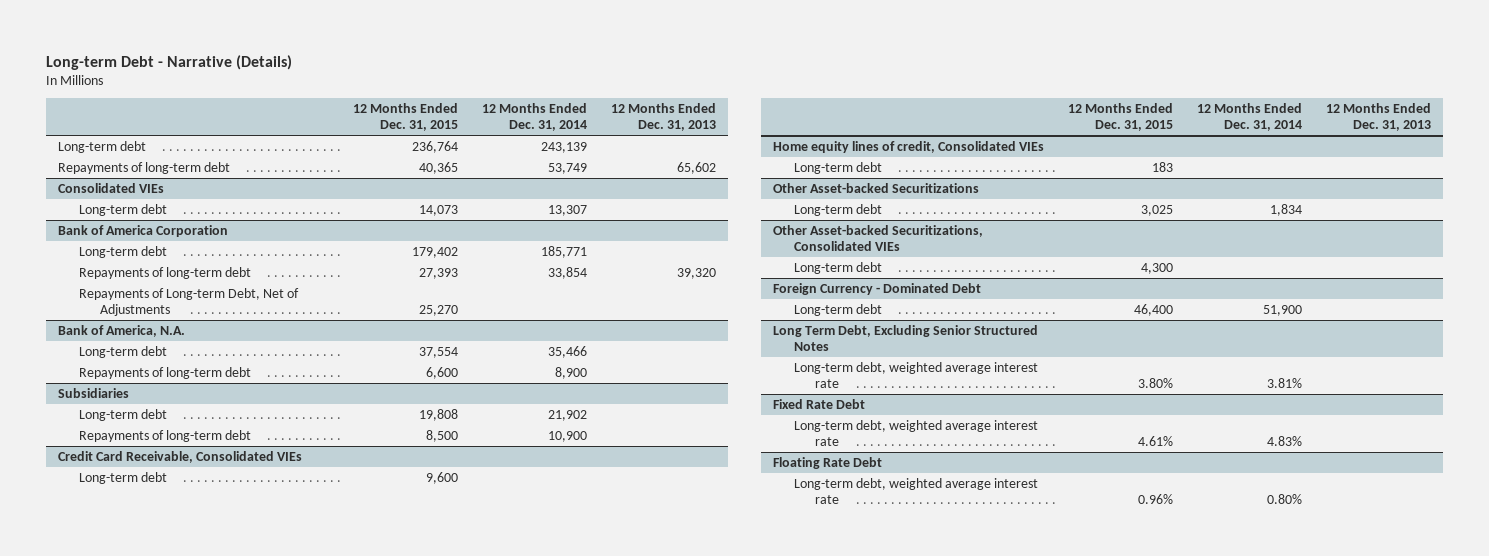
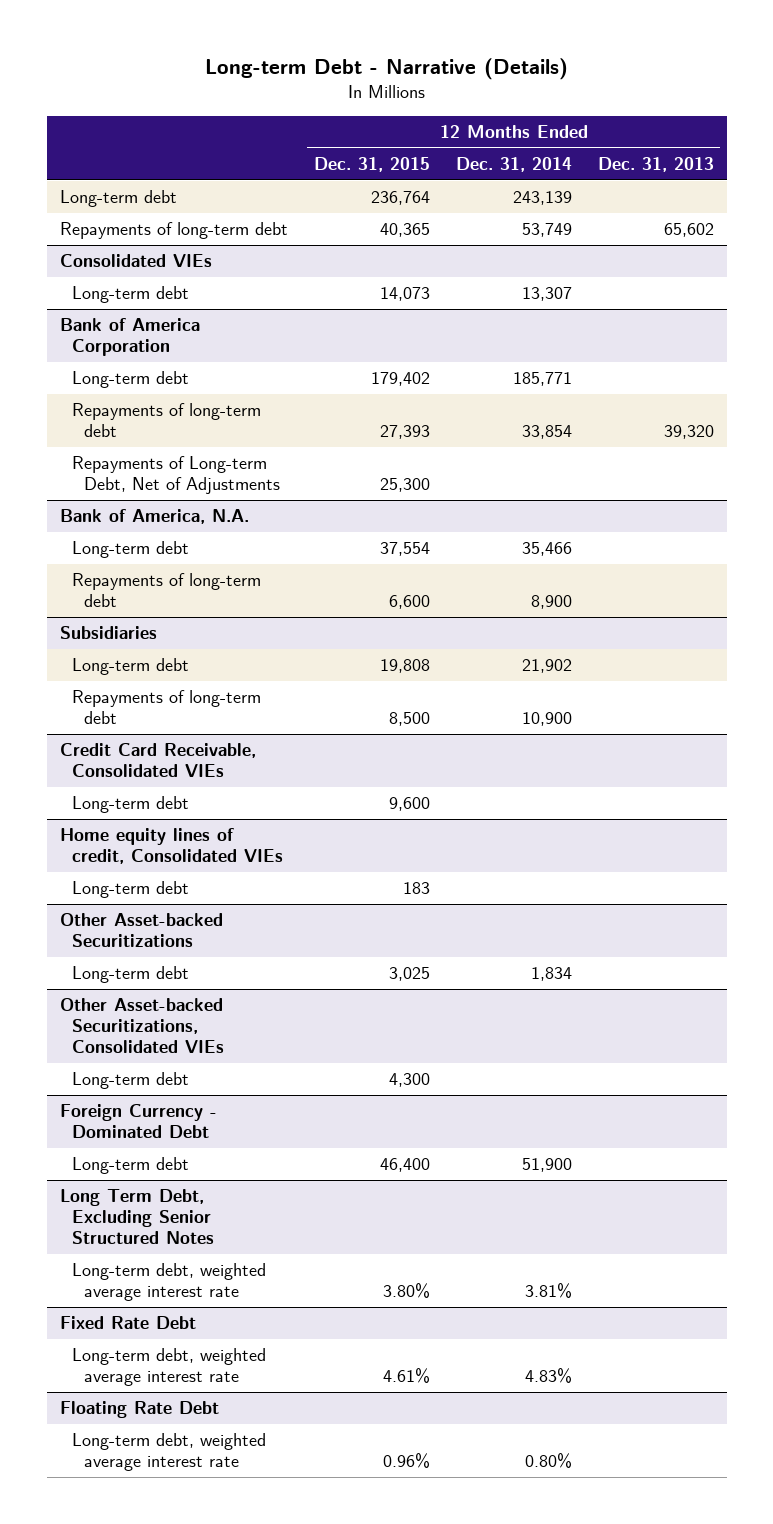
[419,304,459,316] 25,270 -> [379,478,430,493] 25,300

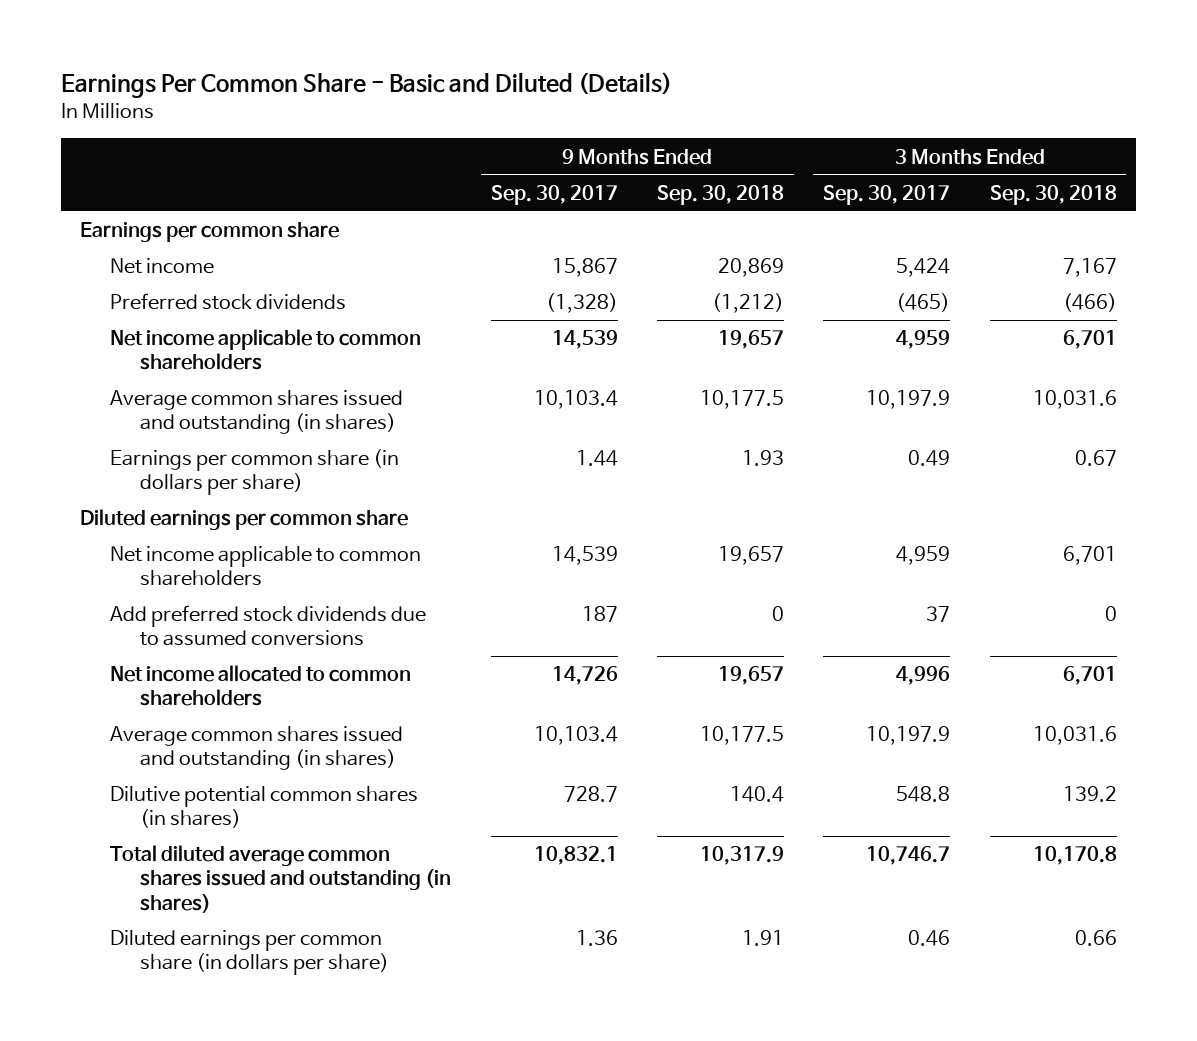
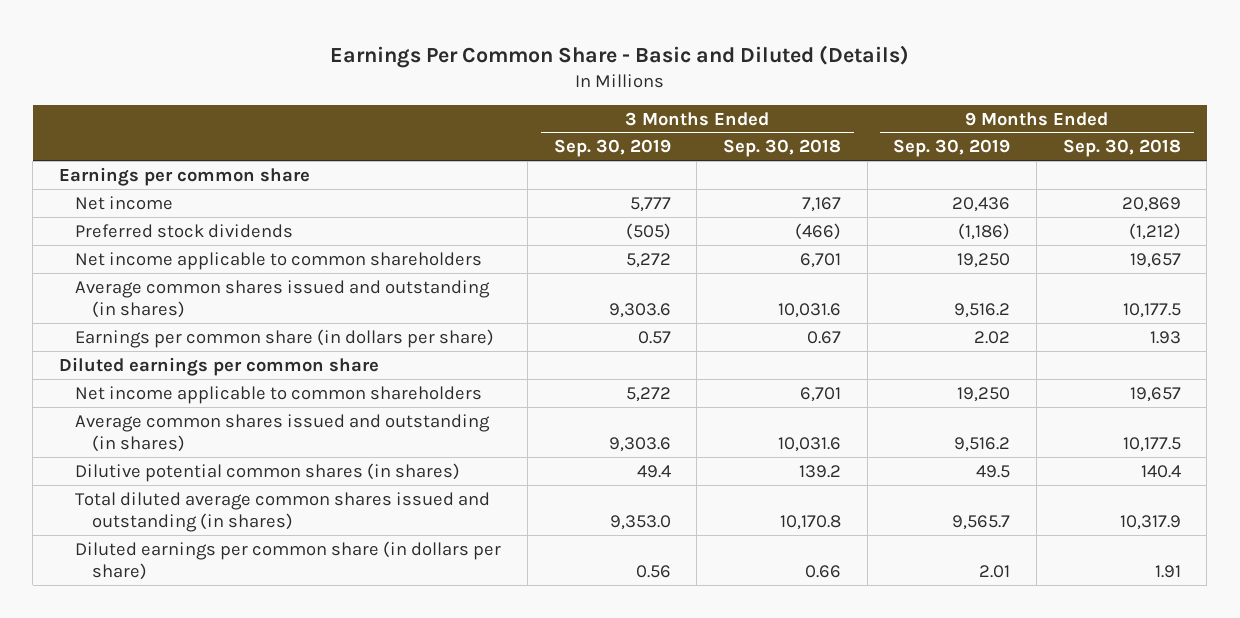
[490,184,618,205] Sep. 30, 2017 -> none
[823,184,951,205] Sep. 30, 2017 -> none
none -> [553,139,671,158] Sep. 30, 2019
none -> [893,139,1011,158] Sep. 30, 2019
[110,605,427,647] Add preferred stock dividends due to assumed conversions -> none
[110,665,412,707] Net income allocated to common shareholders -> none

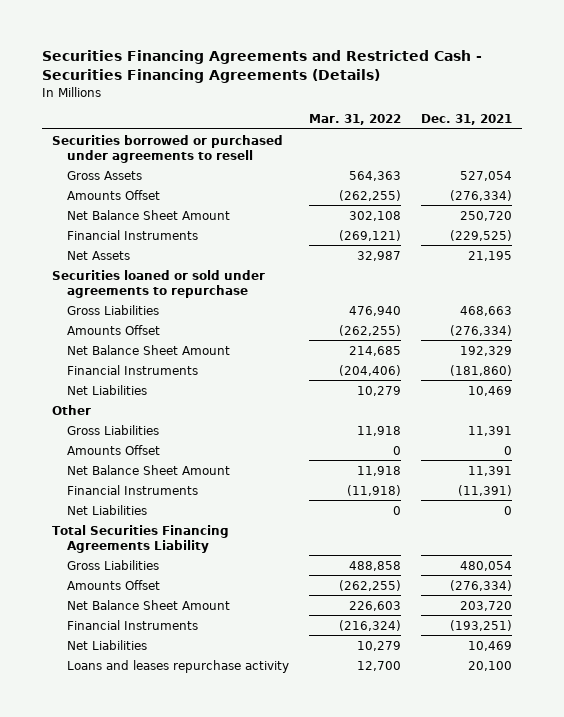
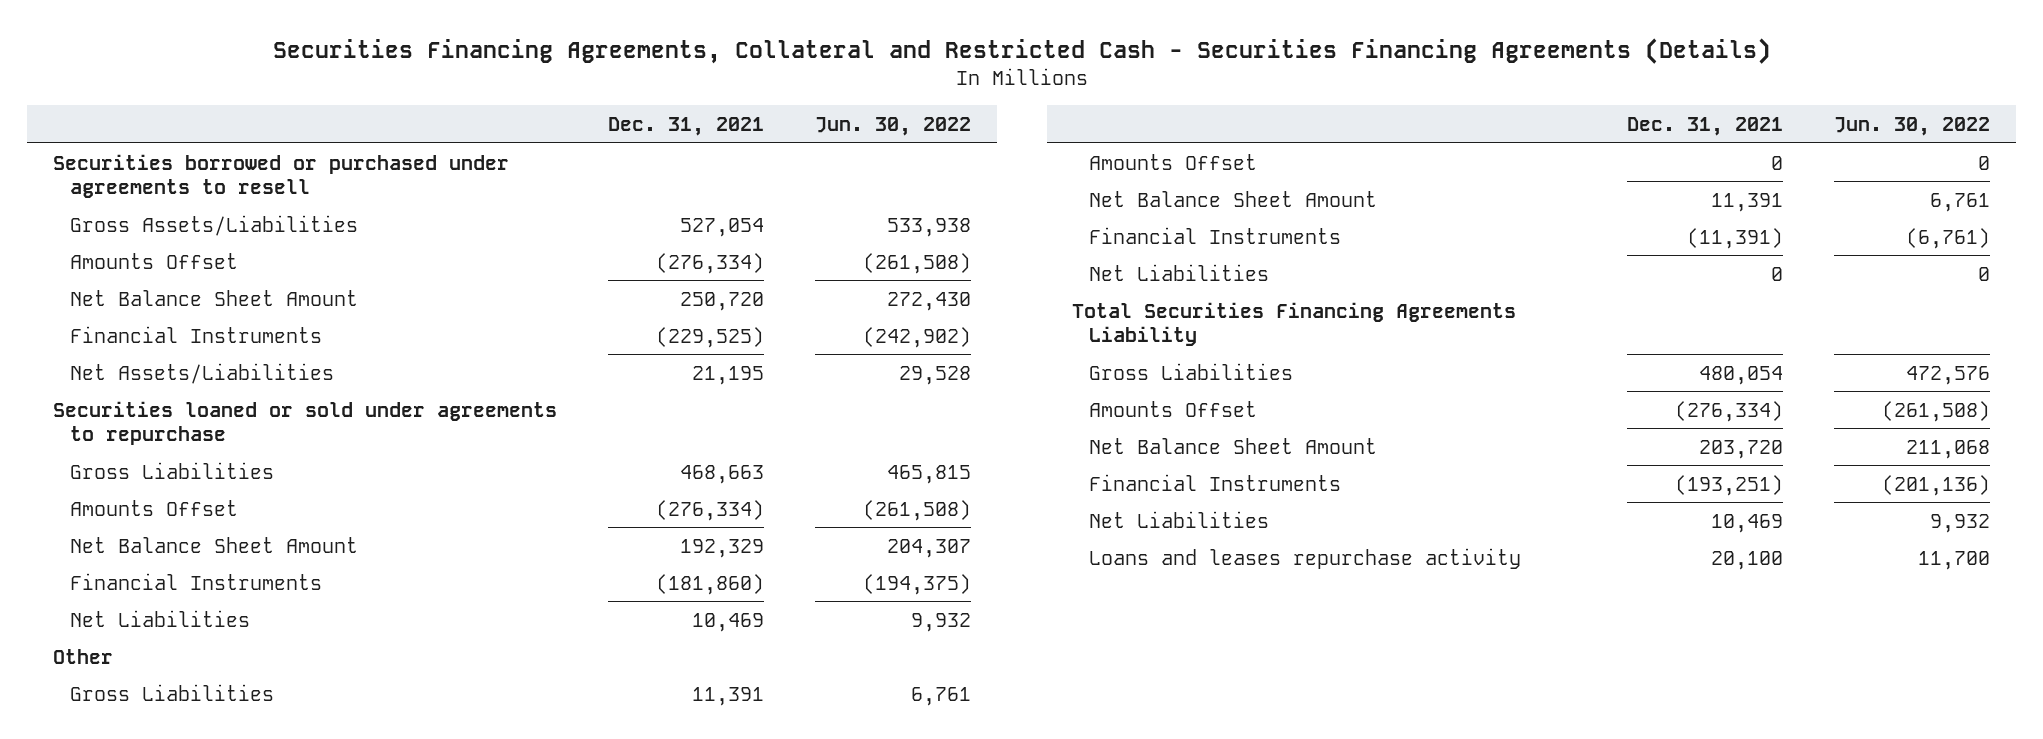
[42,50,483,84] Securities Financing Agreements and Restricted Cash - Securities Financing Agreements (Details) -> [272,38,1771,65] Securities Financing Agreements, Collateral and Restricted Cash - Securities Financing Agreements (Details)
[308,114,401,126] Mar. 31, 2022 -> none
none -> [815,116,972,136] Jun. 30, 2022
[67,170,143,180] Gross Assets -> [69,214,358,236] Gross Assets/Liabilities
[67,250,131,260] Net Assets -> [69,362,334,384] Net Assets/Liabilities

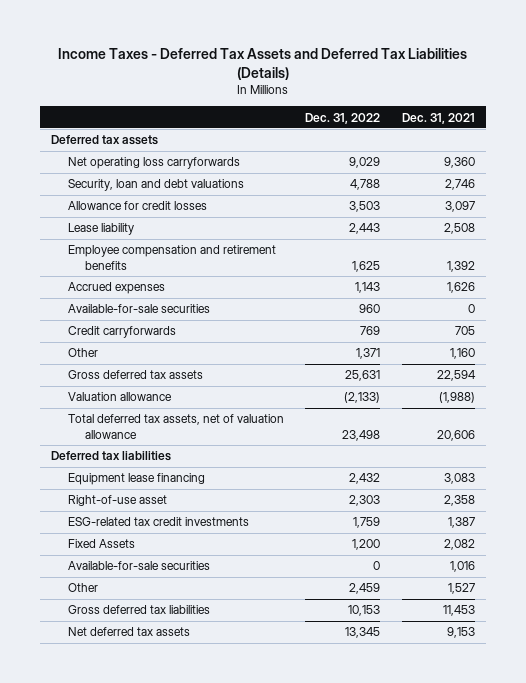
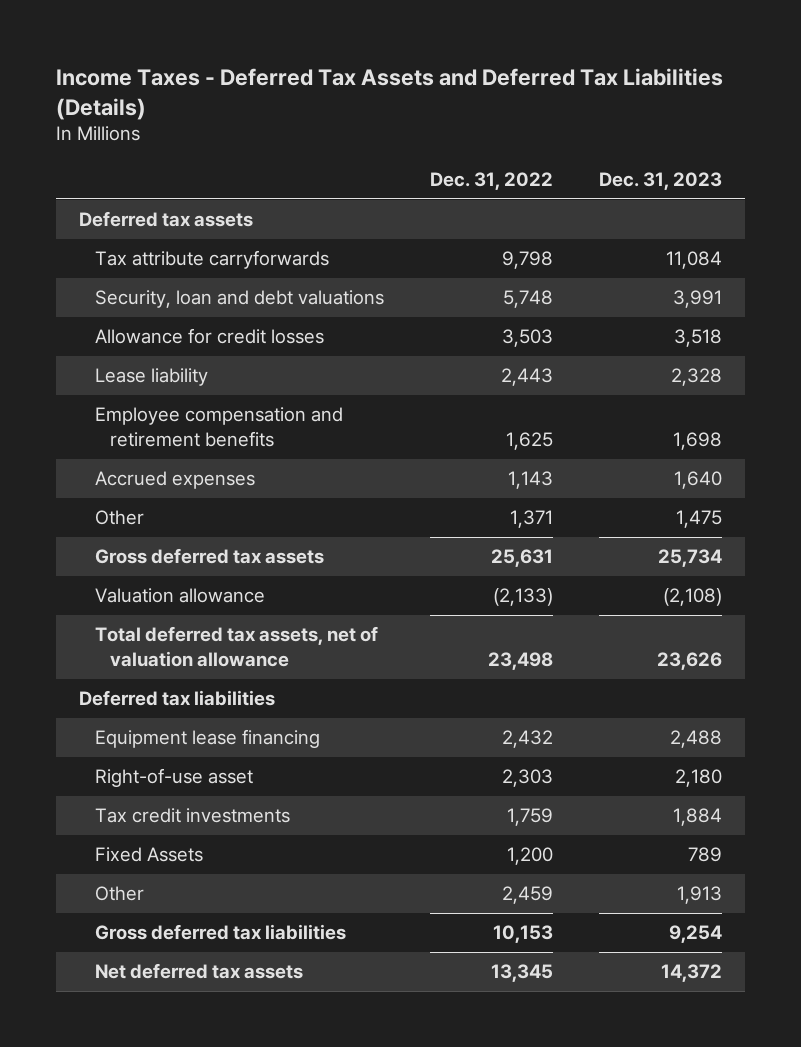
[401,112,475,124] Dec. 31, 2021 -> none
none -> [599,171,723,190] Dec. 31, 2023
[68,157,241,170] Net operating loss carryforwards -> none
none -> [94,250,329,270] Tax attribute carryforwards
[350,179,381,191] 4,788 -> [502,290,553,309] 5,748
[68,304,211,314] Available-for-sale securities -> none
[68,326,177,339] Credit carryforwards -> none
[68,517,250,527] ESG-related tax credit investments -> [94,808,290,824] Tax credit investments
[68,561,211,571] Available-for-sale securities -> none

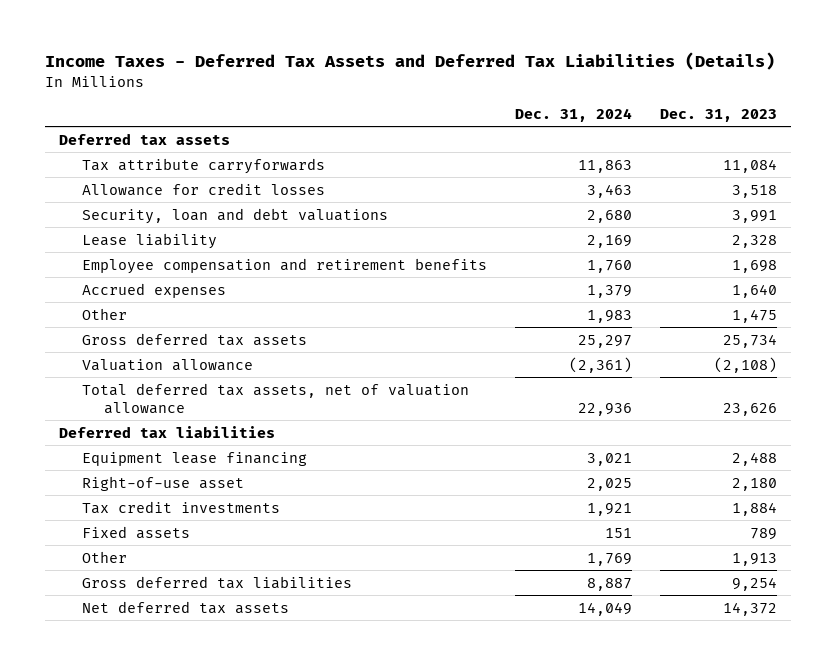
[429,171,553,190] Dec. 31, 2022 -> none
none -> [514,107,632,122] Dec. 31, 2024
[94,290,384,309] Security, loan and debt valuations -> [81,207,388,224] Security, loan and debt valuations
[94,847,203,863] Fixed Assets -> [81,525,190,539] Fixed assets

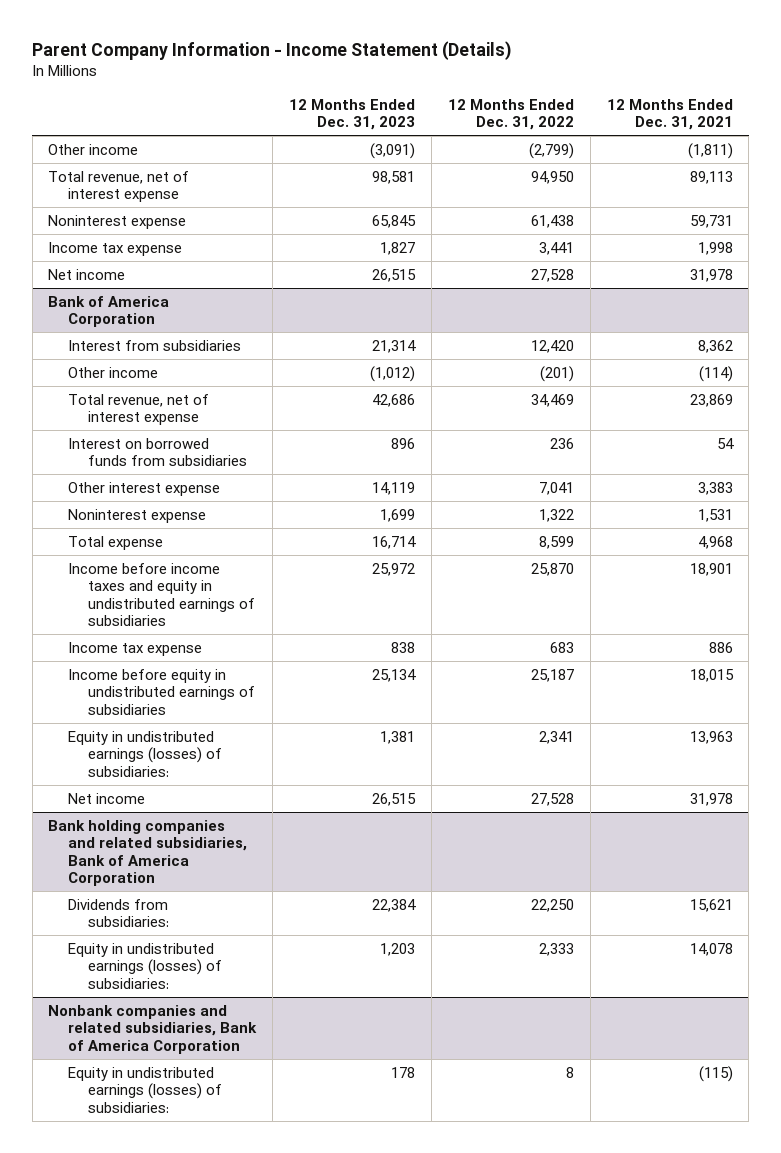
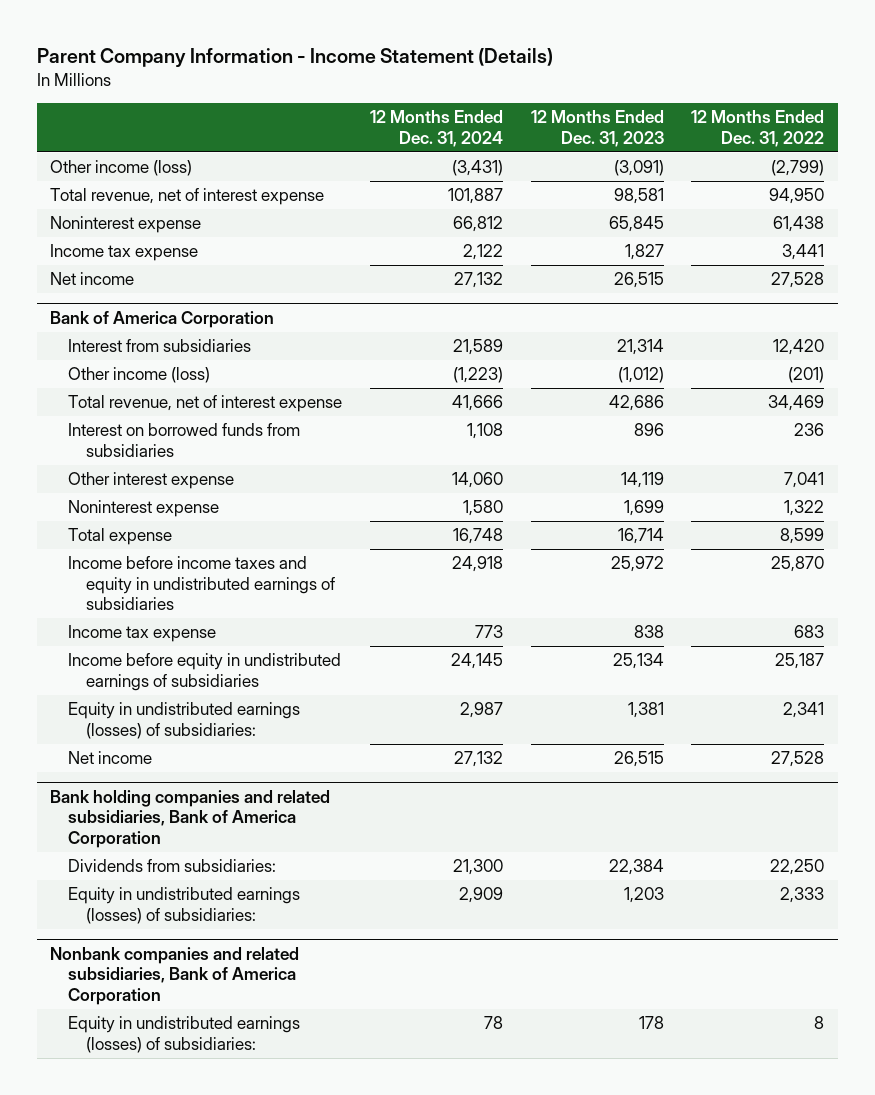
[606,98,733,131] 12 Months Ended Dec. 31, 2021 -> none
none -> [369,110,503,147] 12 Months Ended Dec. 31, 2024
[48,143,139,155] Other income -> [50,160,193,177] Other income (loss)
[68,366,159,378] Other income -> [68,367,211,384] Other income (loss)

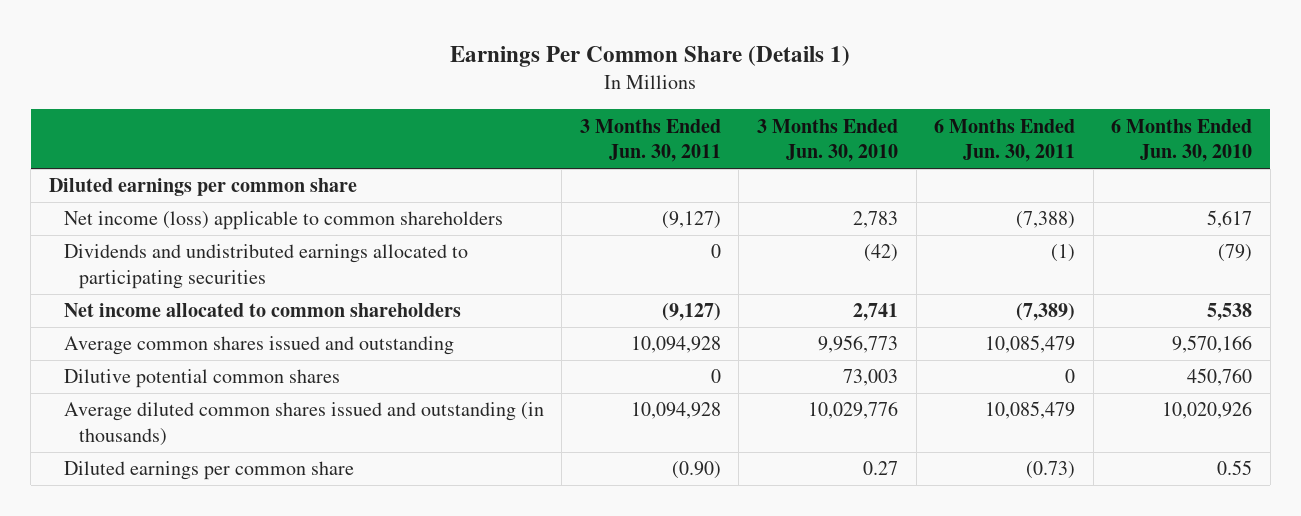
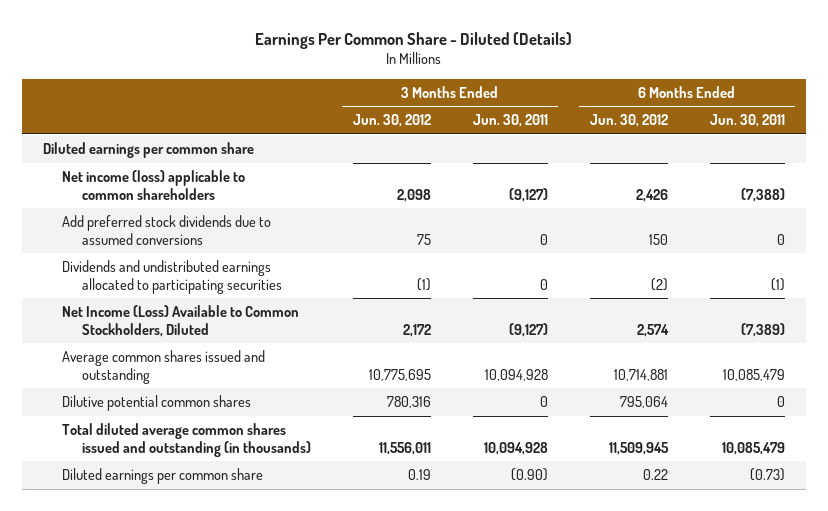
[450,45,851,67] Earnings Per Common Share (Details 1) -> [255,31,573,49] Earnings Per Common Share - Diluted (Details)
[756,118,898,163] 3 Months Ended Jun. 30, 2010 -> none
[1111,118,1253,163] 6 Months Ended Jun. 30, 2010 -> none
none -> [352,114,431,128] Jun. 30, 2012
none -> [589,114,668,128] Jun. 30, 2012
none -> [62,215,272,245] Add preferred stock dividends due to assumed conversions
[63,303,461,318] Net income allocated to common shareholders -> [62,305,300,337] Net Income (Loss) Available to Common Stockholders, Diluted
[63,402,544,446] Average diluted common shares issued and outstanding (in thousands) -> [62,423,311,457] Total diluted average common shares issued and outstanding (in thousands)

